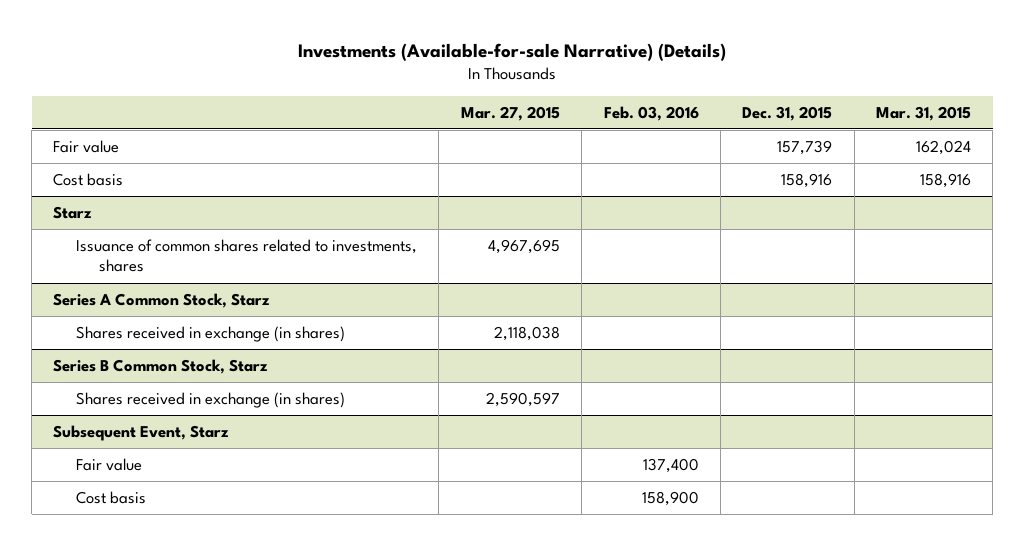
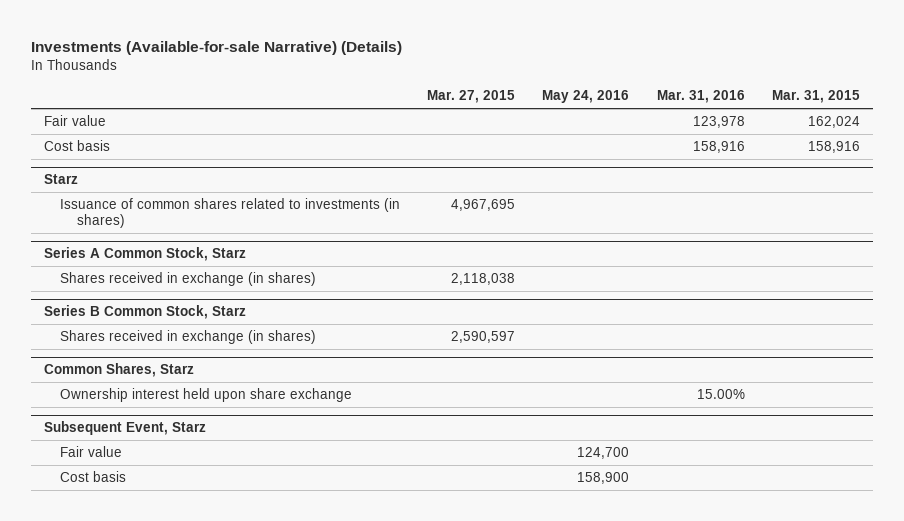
[603,105,699,121] Feb. 03, 2016 -> none
[742,105,833,121] Dec. 31, 2015 -> none
none -> [542,90,630,104] May 24, 2016
none -> [656,90,745,104] Mar. 31, 2016
[76,238,418,273] Issuance of common shares related to investments, shares -> [60,198,401,229] Issuance of common shares related to investments (in shares)
none -> [44,363,195,378] Common Shares, Starz
none -> [60,388,353,403] Ownership interest held upon share exchange

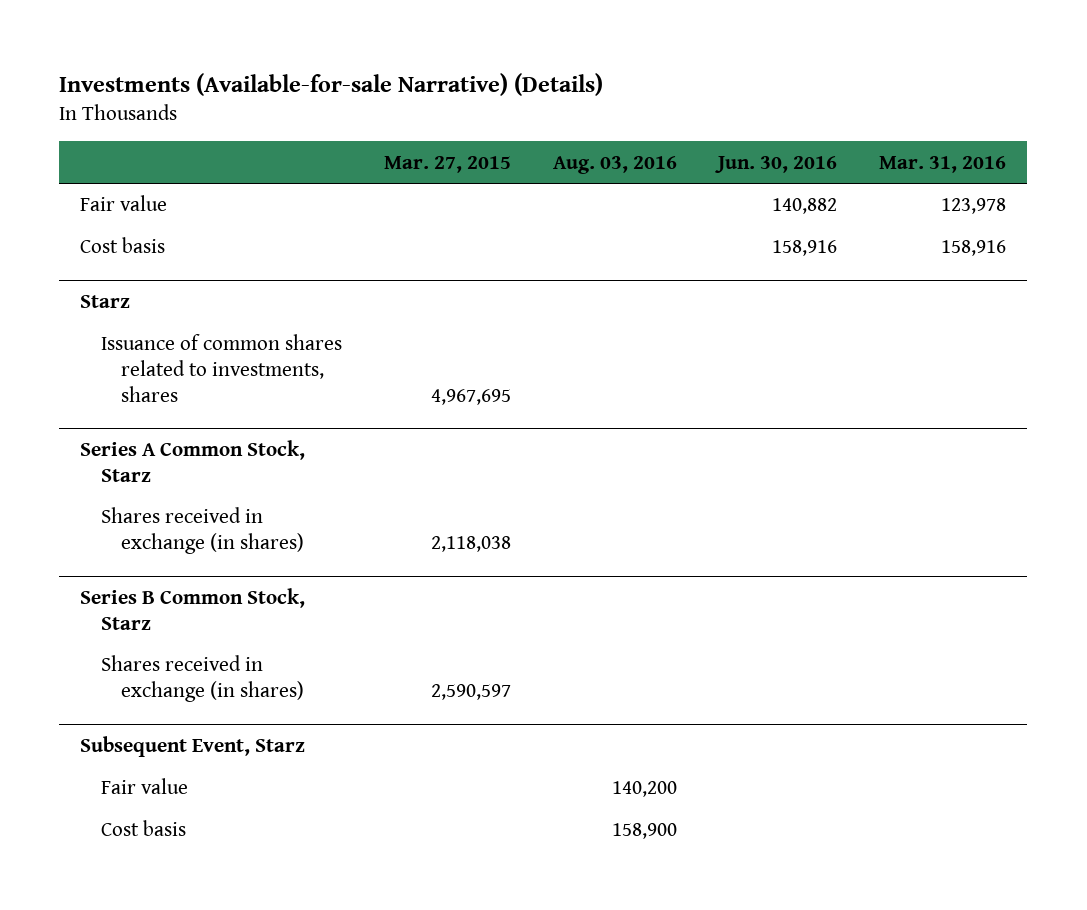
[542,90,630,104] May 24, 2016 -> none
[771,90,860,104] Mar. 31, 2015 -> none
none -> [552,155,677,174] Aug. 03, 2016
none -> [715,155,838,173] Jun. 30, 2016
[60,198,401,229] Issuance of common shares related to investments (in shares) -> [100,334,342,402] Issuance of common shares related to investments, shares
[44,363,195,378] Common Shares, Starz -> none
[60,388,353,403] Ownership interest held upon share exchange -> none

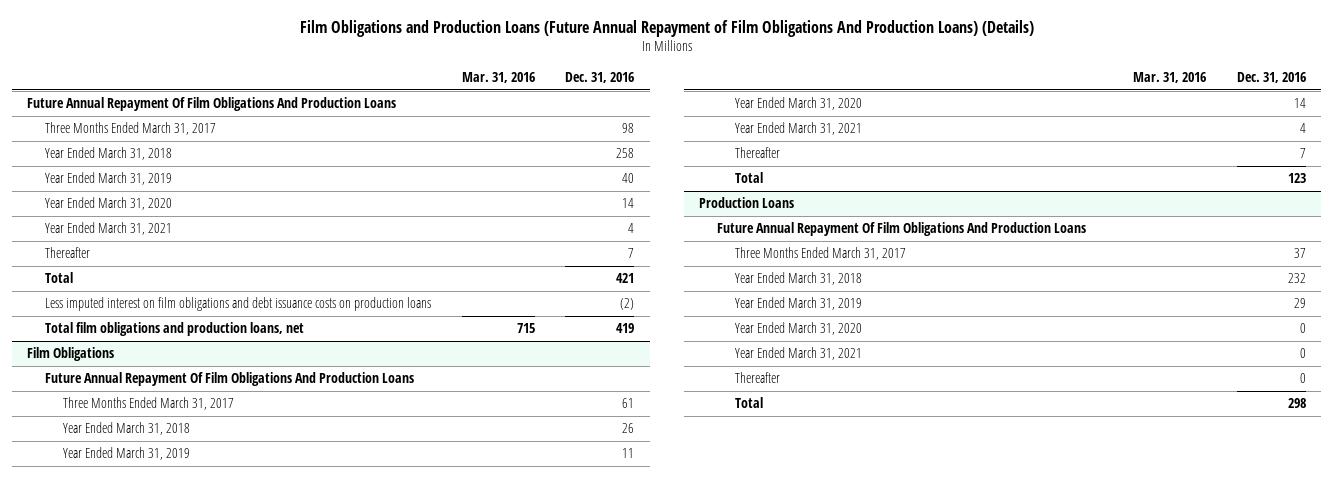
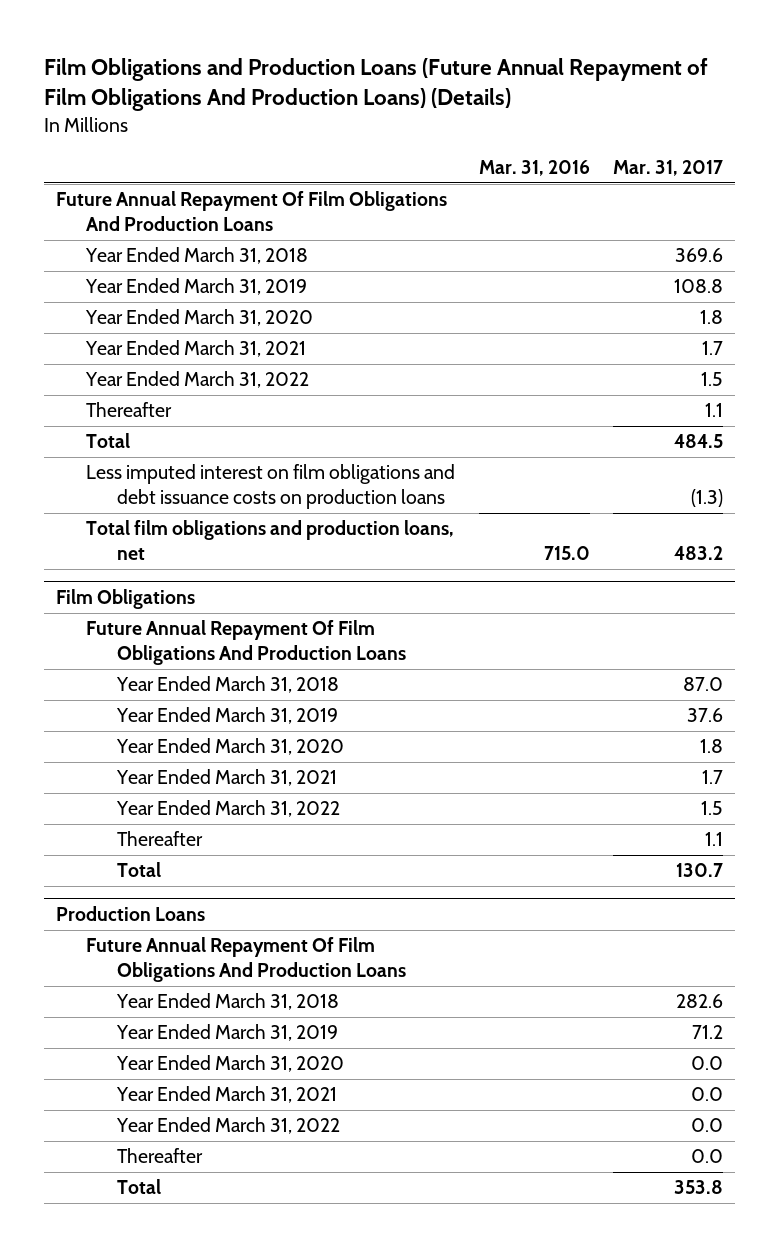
[565,72,635,84] Dec. 31, 2016 -> none
none -> [612,159,723,176] Mar. 31, 2017
[45,122,217,136] Three Months Ended March 31, 2017 -> none
none -> [85,371,310,389] Year Ended March 31, 2022
[516,323,535,334] 715 -> [543,546,590,561] 715.0
[63,397,235,411] Three Months Ended March 31, 2017 -> none
none -> [115,800,340,818] Year Ended March 31, 2022
[734,247,906,261] Three Months Ended March 31, 2017 -> none
none -> [115,1117,340,1135] Year Ended March 31, 2022

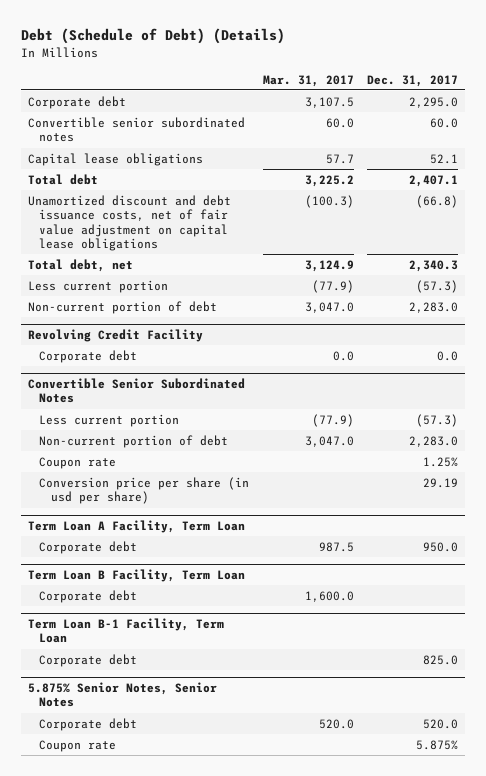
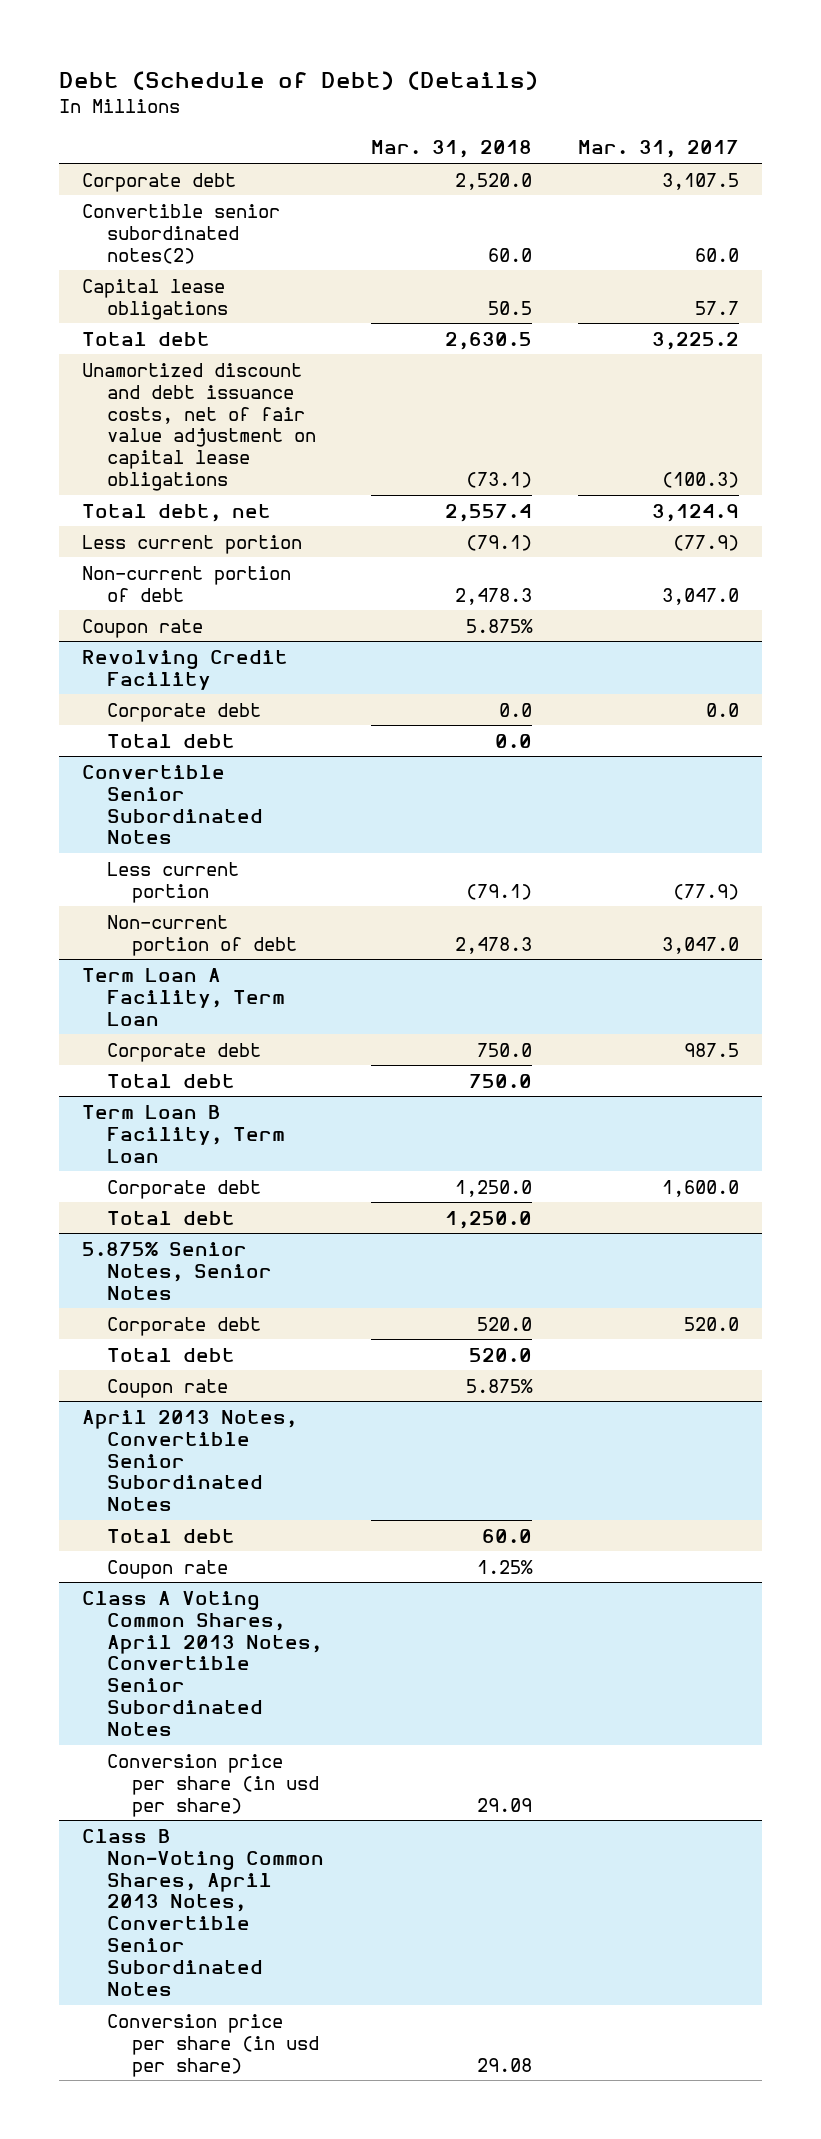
[367,74,459,87] Dec. 31, 2017 -> none
none -> [370,140,532,159] Mar. 31, 2018
[27,116,245,143] Convertible senior subordinated notes -> [82,203,281,264] Convertible senior subordinated notes(2)
none -> [82,618,204,638] Coupon rate
none -> [107,733,236,748] Total debt
[39,456,117,469] Coupon rate -> none
[39,476,250,505] Conversion price per share (in usd per share) -> none
none -> [107,1073,236,1088] Total debt
[27,618,224,644] Term Loan B-1 Facility, Term Loan -> none
[39,653,138,667] Corporate debt -> none
none -> [107,1210,236,1225] Total debt
none -> [107,1347,236,1362] Total debt
none -> [82,1409,298,1512] April 2013 Notes, Convertible Senior Subordinated Notes
none -> [107,1528,236,1543] Total debt
none -> [107,1559,229,1579] Coupon rate
none -> [82,1590,323,1737] Class A Voting Common Shares, April 2013 Notes, Convertible Senior Subordinated Notes
none -> [107,1753,319,1817] Conversion price per share (in usd per share)
none -> [82,1828,325,1997] Class B Non-Voting Common Shares, April 2013 Notes, Convertible Senior Subordinated Notes
none -> [107,2013,319,2077] Conversion price per share (in usd per share)

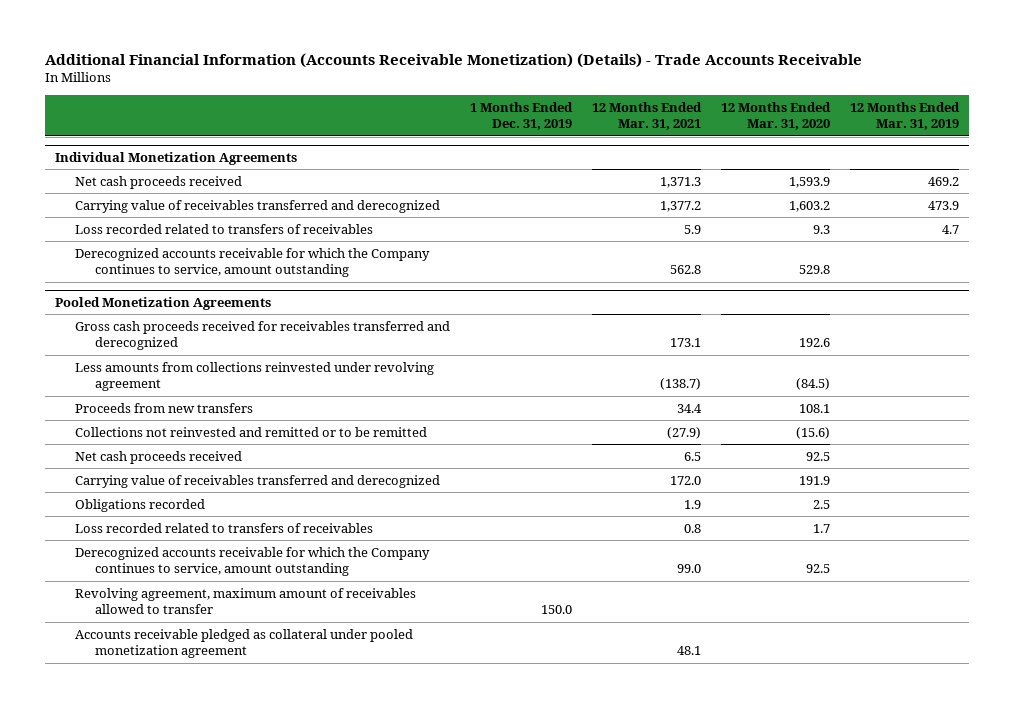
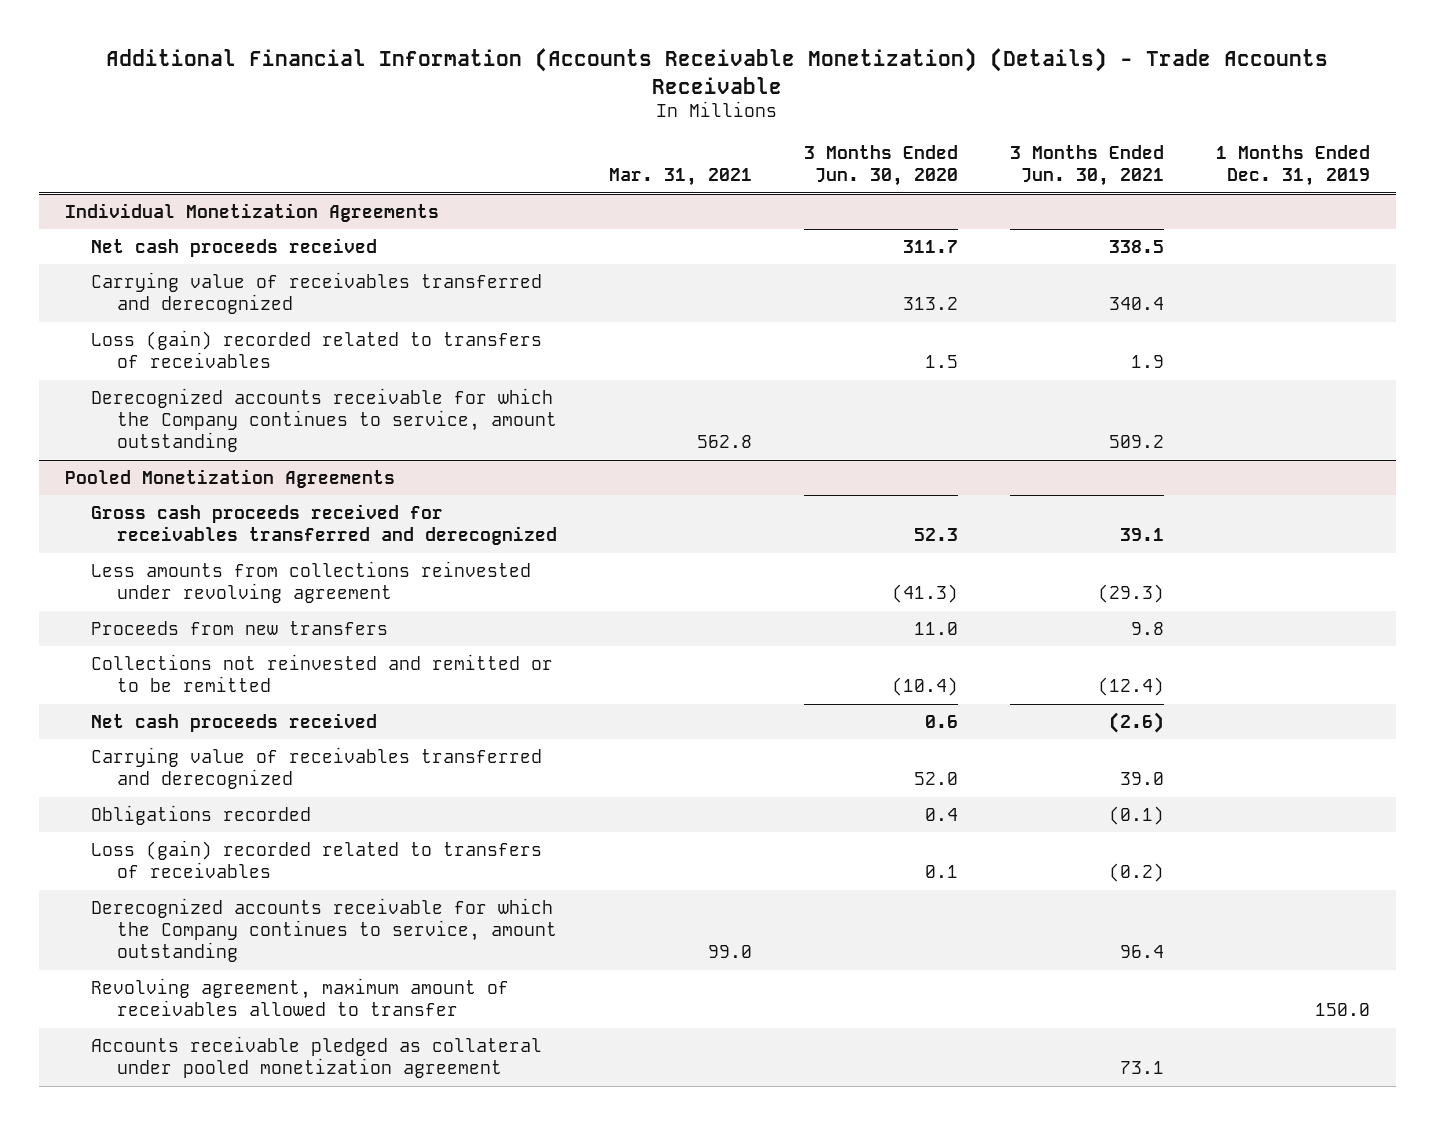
[591,101,702,131] 12 Months Ended Mar. 31, 2021 -> none
[720,101,831,131] 12 Months Ended Mar. 31, 2020 -> none
[850,101,961,131] 12 Months Ended Mar. 31, 2019 -> none
none -> [609,168,753,187] Mar. 31, 2021
none -> [804,144,959,187] 3 Months Ended Jun. 30, 2020
none -> [1009,144,1164,187] 3 Months Ended Jun. 30, 2021
[74,223,373,234] Loss recorded related to transfers of receivables -> [90,329,542,369] Loss (gain) recorded related to transfers of receivables
[74,522,373,533] Loss recorded related to transfers of receivables -> [90,839,542,879] Loss (gain) recorded related to transfers of receivables

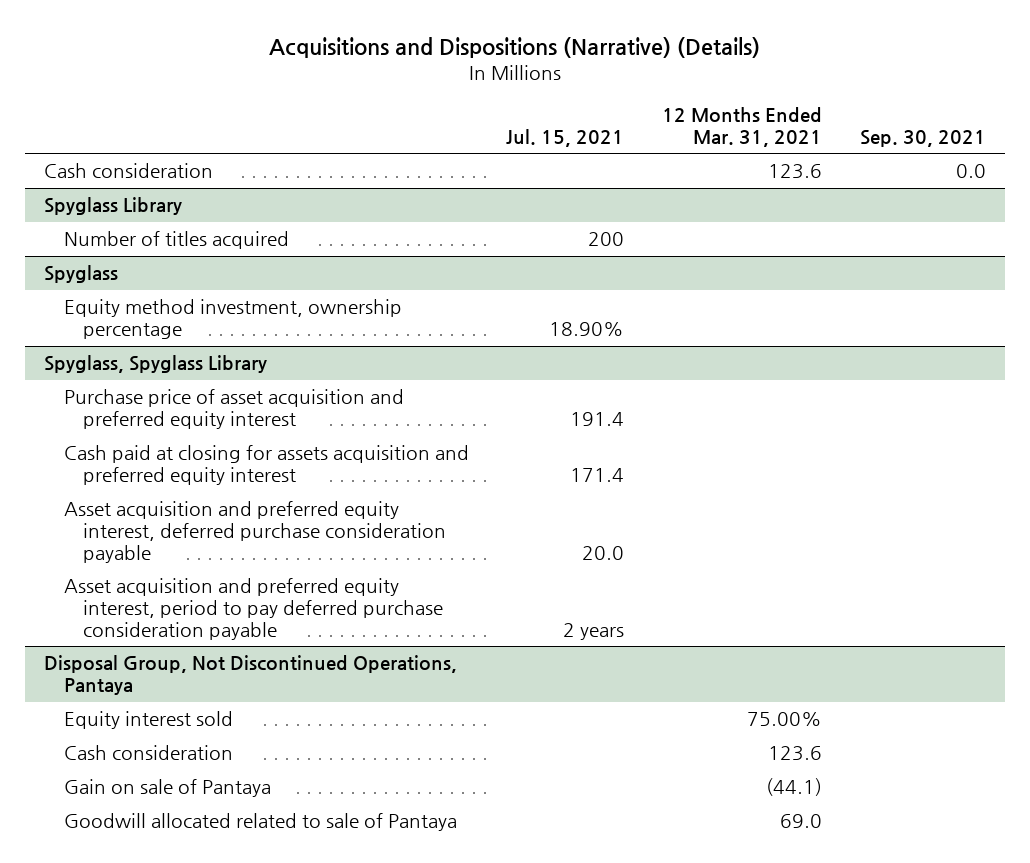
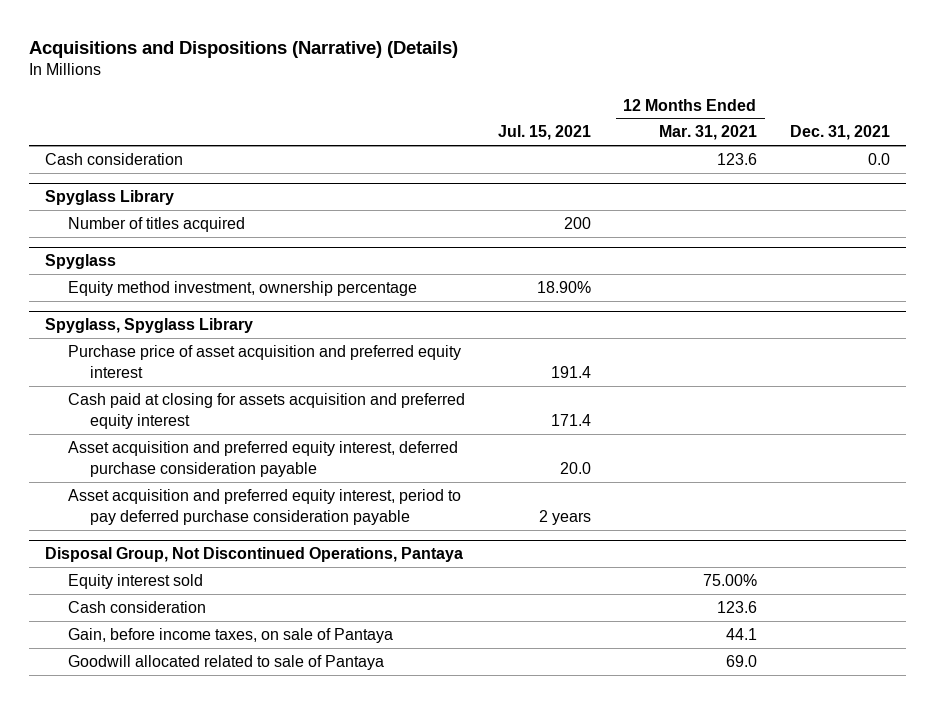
[860,129,987,147] Sep. 30, 2021 -> none
none -> [789,125,890,141] Dec. 31, 2021
[63,779,271,798] Gain on sale of Pantaya -> [67,627,393,643] Gain, before income taxes, on sale of Pantaya
[766,778,823,797] (44.1) -> [725,627,757,640] 44.1

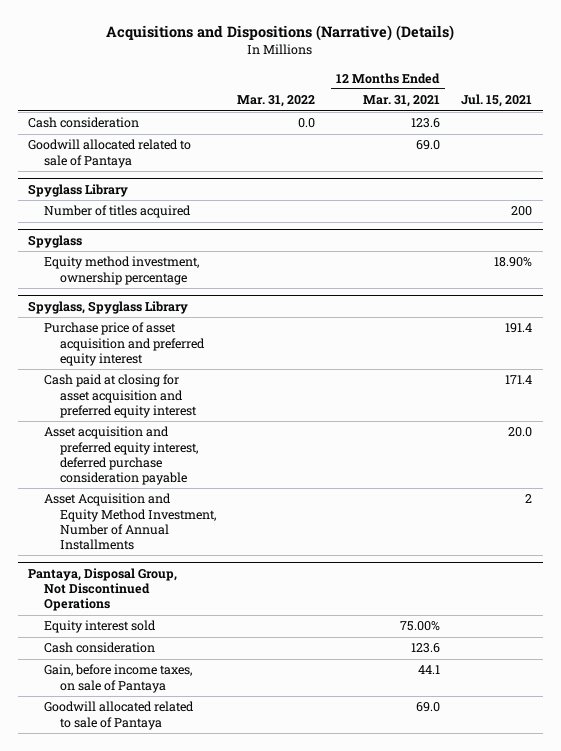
[789,125,890,141] Dec. 31, 2021 -> none
none -> [237,95,316,108] Mar. 31, 2022
none -> [28,139,192,168] Goodwill allocated related to sale of Pantaya
[67,392,465,429] Cash paid at closing for assets acquisition and preferred equity interest -> [44,374,197,418] Cash paid at closing for asset acquisition and preferred equity interest
[67,488,461,525] Asset acquisition and preferred equity interest, period to pay deferred purchase consideration payable -> none
none -> [44,493,216,550] Asset Acquisition and Equity Method Investment, Number of Annual Installments
[45,547,464,563] Disposal Group, Not Discontinued Operations, Pantaya -> [28,568,178,612] Pantaya, Disposal Group, Not Discontinued Operations

